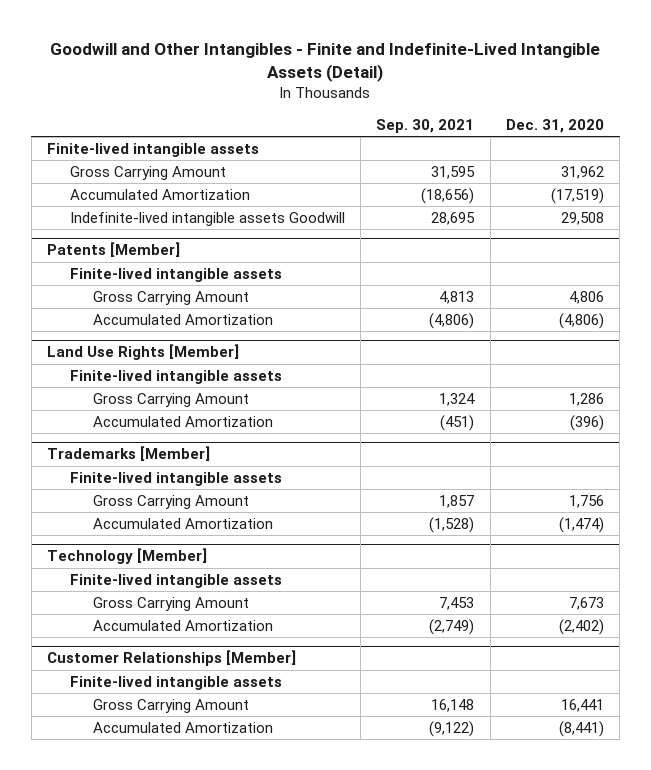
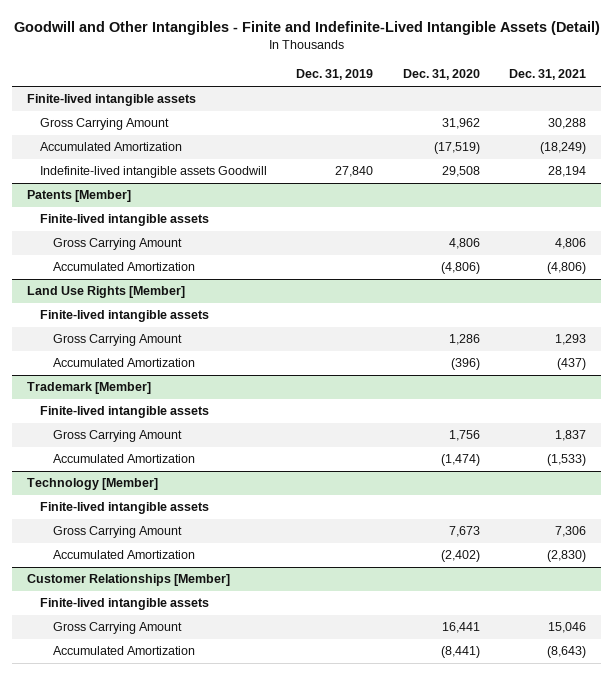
[376,118,475,133] Sep. 30, 2021 -> none
none -> [296,69,374,81] Dec. 31, 2019
none -> [508,69,586,81] Dec. 31, 2021
[47,446,211,462] Trademarks [Member] -> [27,382,152,395] Trademark [Member]

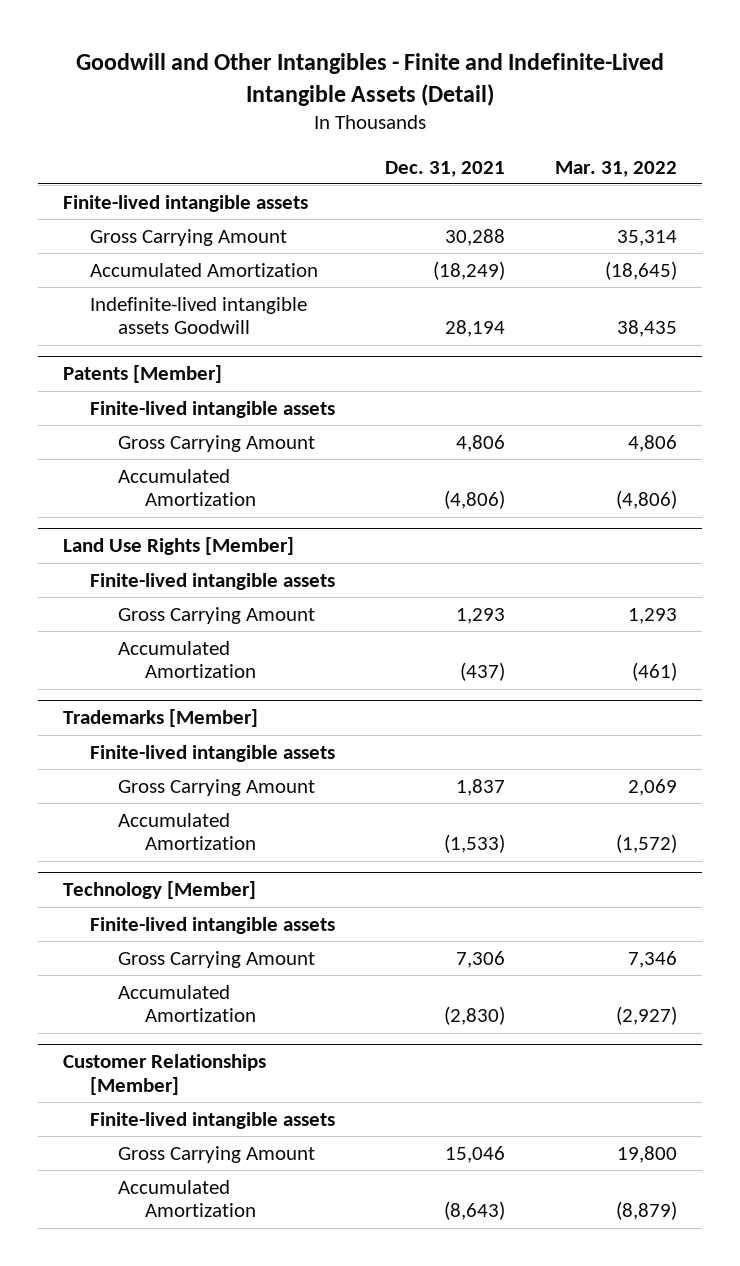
[296,69,374,81] Dec. 31, 2019 -> none
[402,69,480,81] Dec. 31, 2020 -> none
none -> [555,160,678,177] Mar. 31, 2022
[27,382,152,395] Trademark [Member] -> [63,709,259,728] Trademarks [Member]

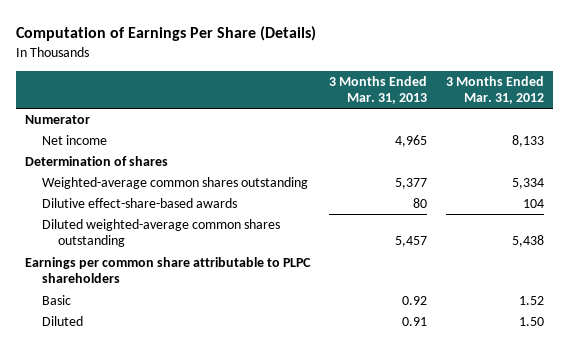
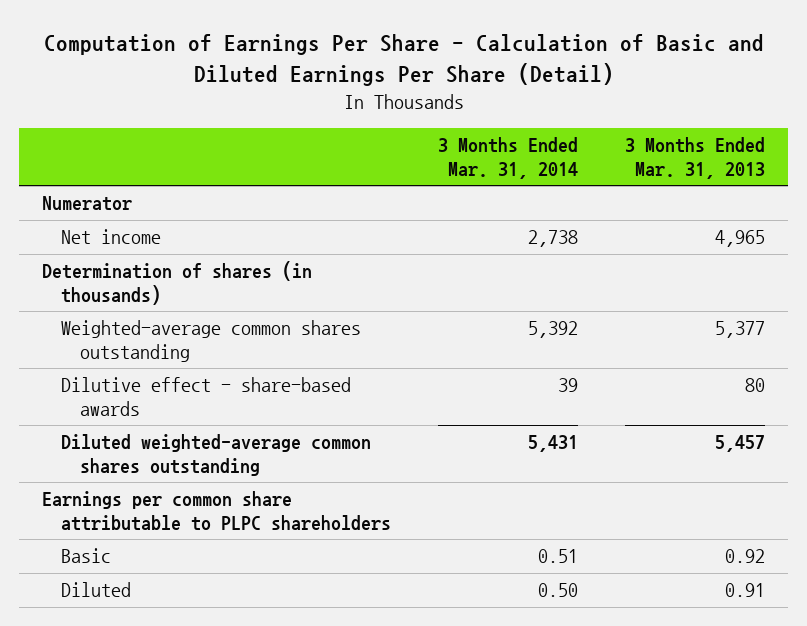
[16,25,317,41] Computation of Earnings Per Share (Details) -> [43,33,764,86] Computation of Earnings Per Share - Calculation of Basic and Diluted Earnings Per Share (Detail)
[445,75,544,105] 3 Months Ended Mar. 31, 2012 -> none
none -> [438,137,579,179] 3 Months Ended Mar. 31, 2014
[25,156,169,167] Determination of shares -> [42,261,313,305] Determination of shares (in thousands)
[41,198,237,209] Dilutive effect-share-based awards -> [61,377,352,416] Dilutive effect - share-based awards

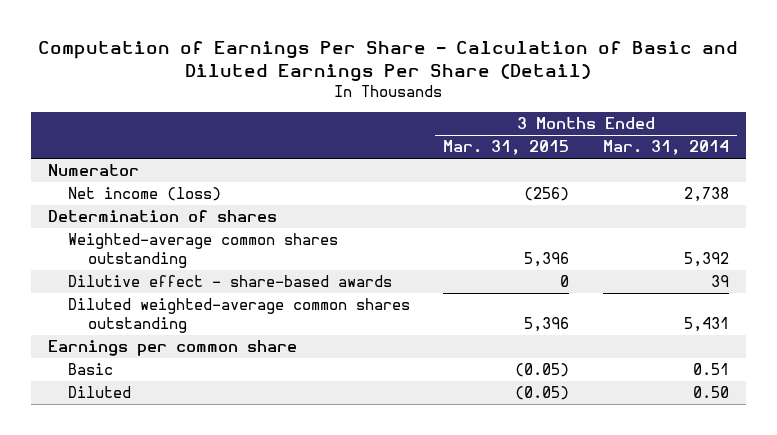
[624,137,765,179] 3 Months Ended Mar. 31, 2013 -> none
none -> [443,140,570,156] Mar. 31, 2015
[61,229,162,245] Net income -> [67,187,221,202] Net income (loss)
[42,261,313,305] Determination of shares (in thousands) -> [47,210,277,223] Determination of shares
[42,491,392,531] Earnings per common share attributable to PLPC shareholders -> [47,340,297,357] Earnings per common share

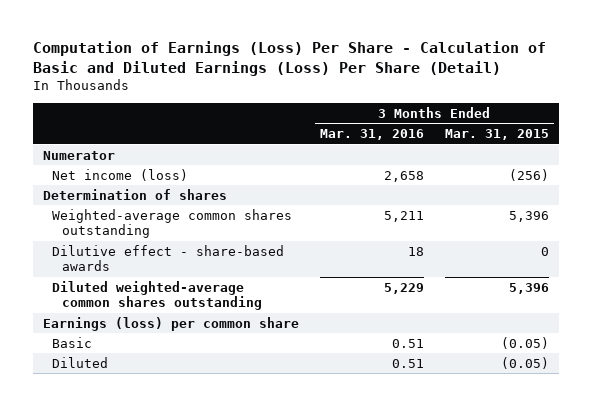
[38,40,739,83] Computation of Earnings Per Share - Calculation of Basic and Diluted Earnings Per Share (Detail) -> [32,40,546,76] Computation of Earnings (Loss) Per Share - Calculation of Basic and Diluted Earnings (Loss) Per Share (Detail)
[603,140,730,156] Mar. 31, 2014 -> none
none -> [319,129,424,141] Mar. 31, 2016
[47,340,297,357] Earnings per common share -> [43,316,300,331] Earnings (loss) per common share

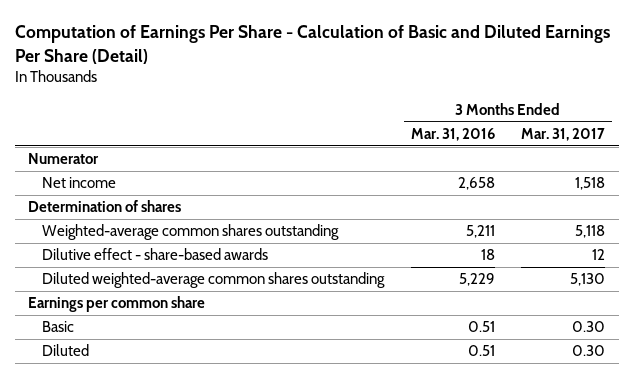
[32,40,546,76] Computation of Earnings (Loss) Per Share - Calculation of Basic and Diluted Earnings (Loss) Per Share (Detail) -> [14,25,610,64] Computation of Earnings Per Share - Calculation of Basic and Diluted Earnings Per Share (Detail)
[444,129,549,141] Mar. 31, 2015 -> none
none -> [521,127,606,141] Mar. 31, 2017
[52,168,189,181] Net income (loss) -> [41,177,116,189] Net income
[43,316,300,331] Earnings (loss) per common share -> [28,296,206,313] Earnings per common share

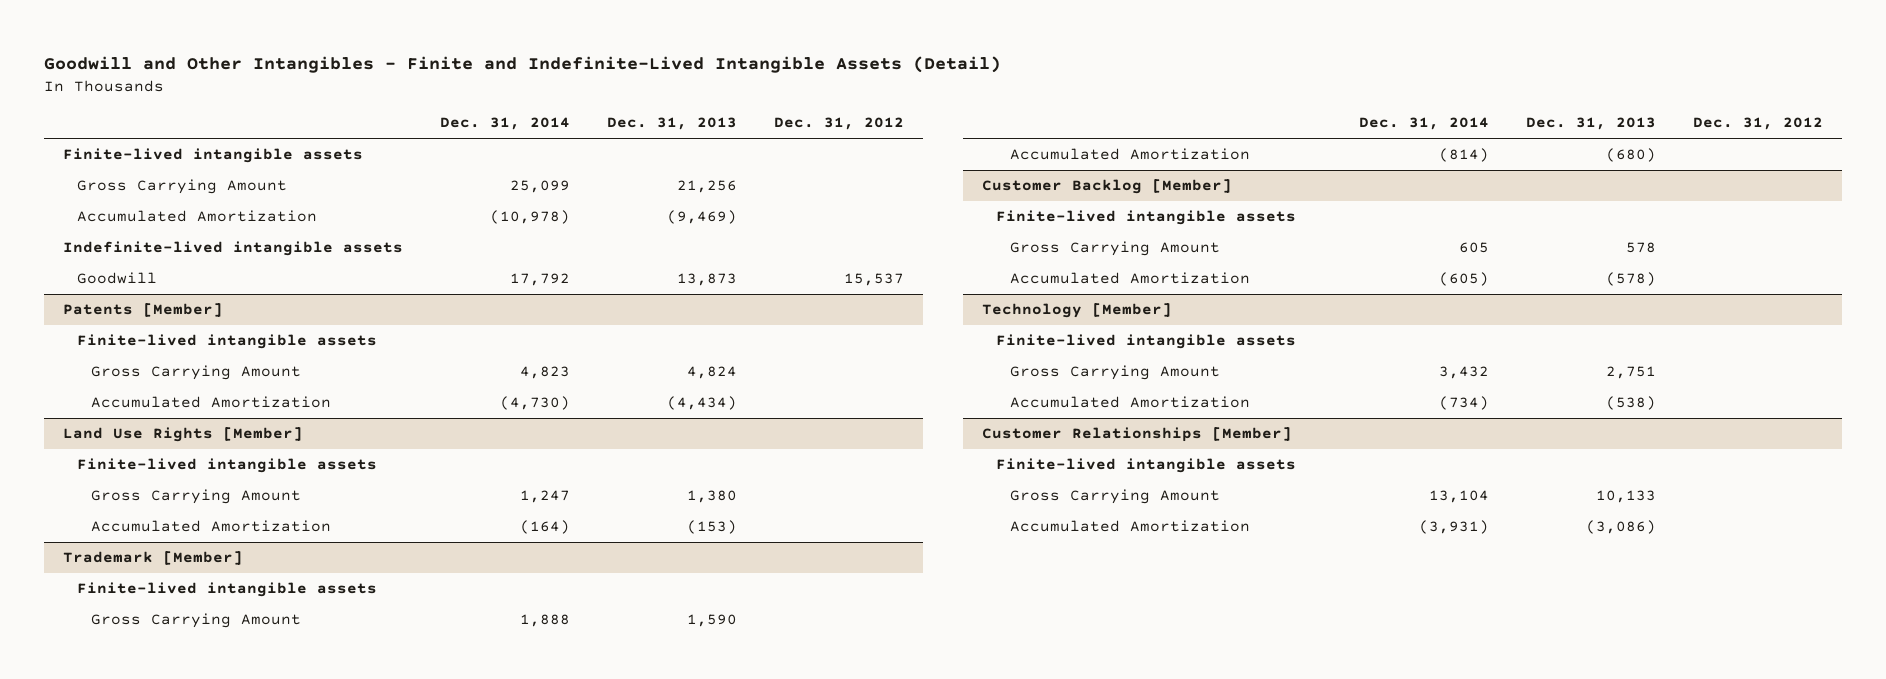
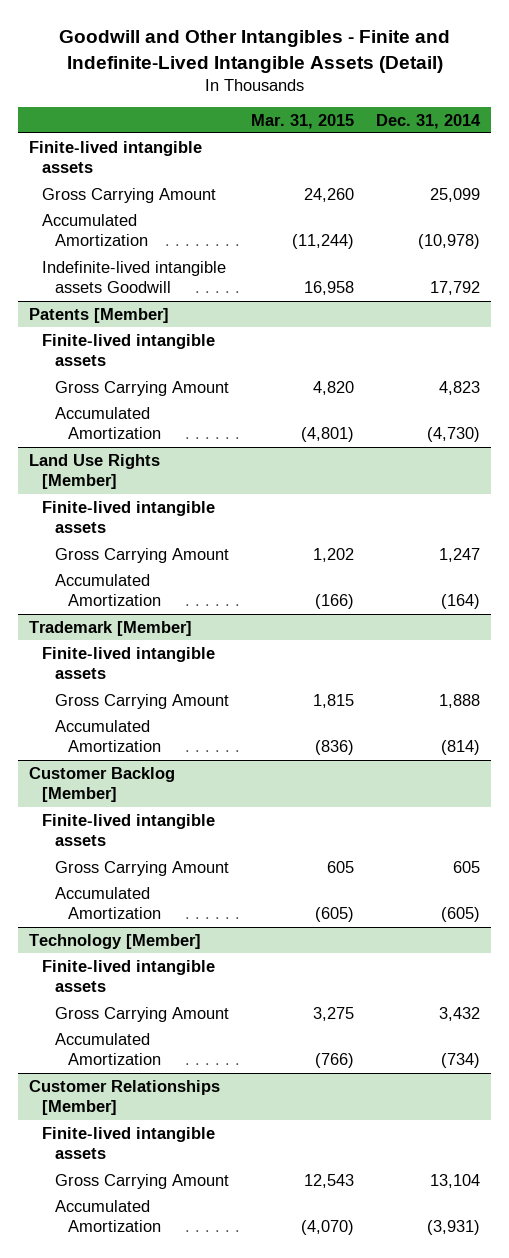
[606,117,737,131] Dec. 31, 2013 -> none
[774,117,905,131] Dec. 31, 2012 -> none
none -> [250,113,354,129] Mar. 31, 2015
[62,241,403,257] Indefinite-lived intangible assets -> none
[76,272,157,285] Goodwill -> [41,260,226,294] Indefinite-lived intangible assets Goodwill

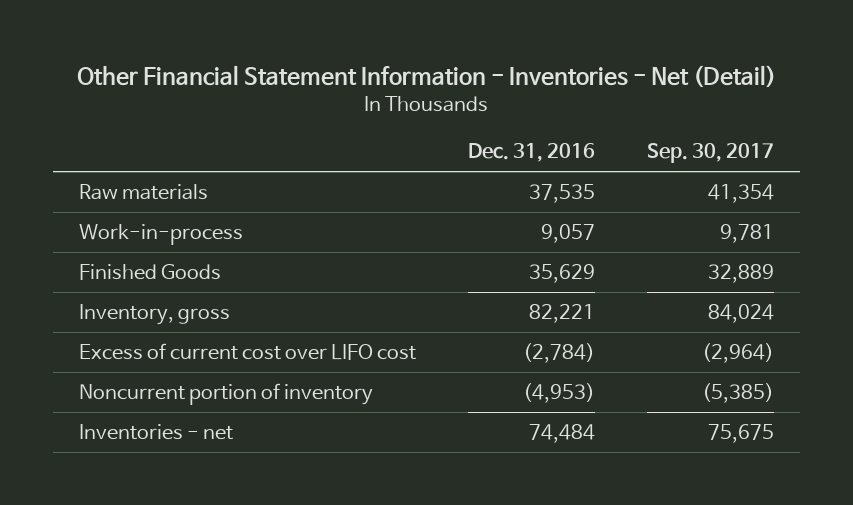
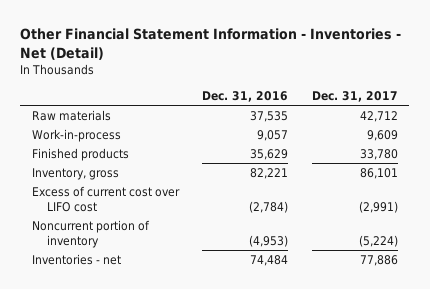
[647,143,775,164] Sep. 30, 2017 -> none
none -> [311,91,398,103] Dec. 31, 2017
[78,264,221,281] Finished Goods -> [31,148,129,162] Finished products

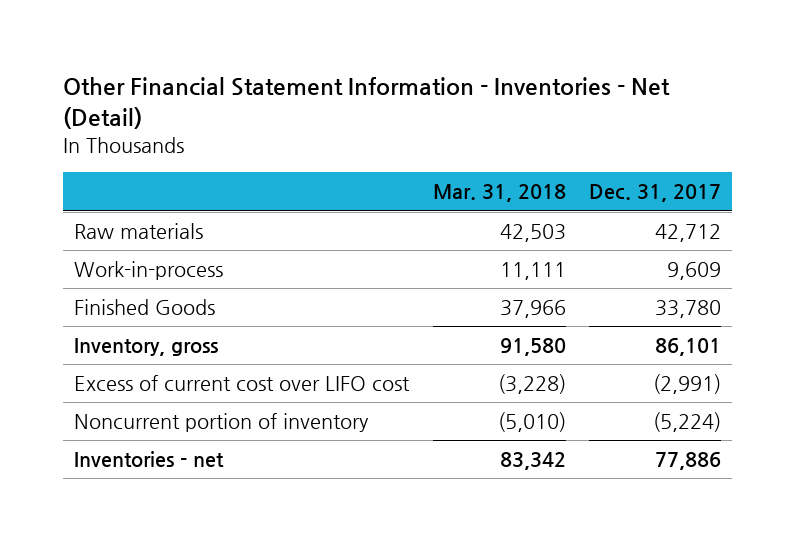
[202,91,289,103] Dec. 31, 2016 -> none
none -> [432,184,566,203] Mar. 31, 2018
[31,148,129,162] Finished products -> [74,299,216,316] Finished Goods

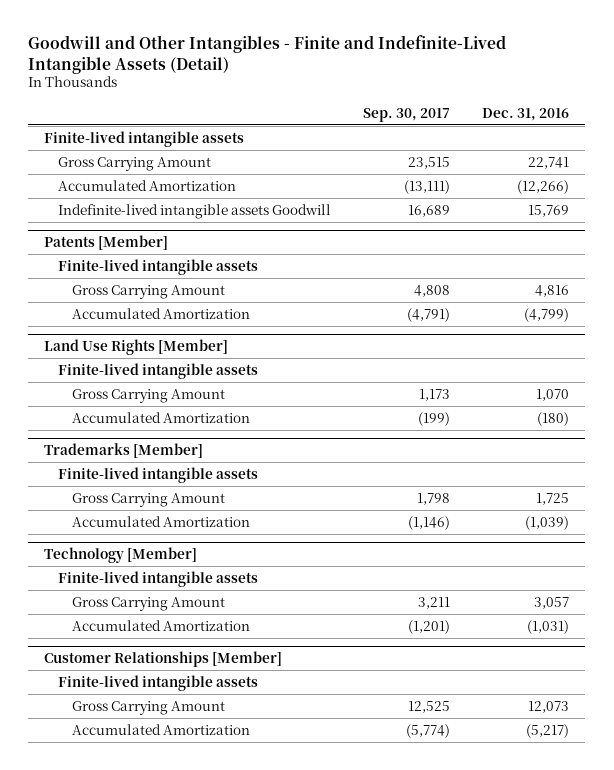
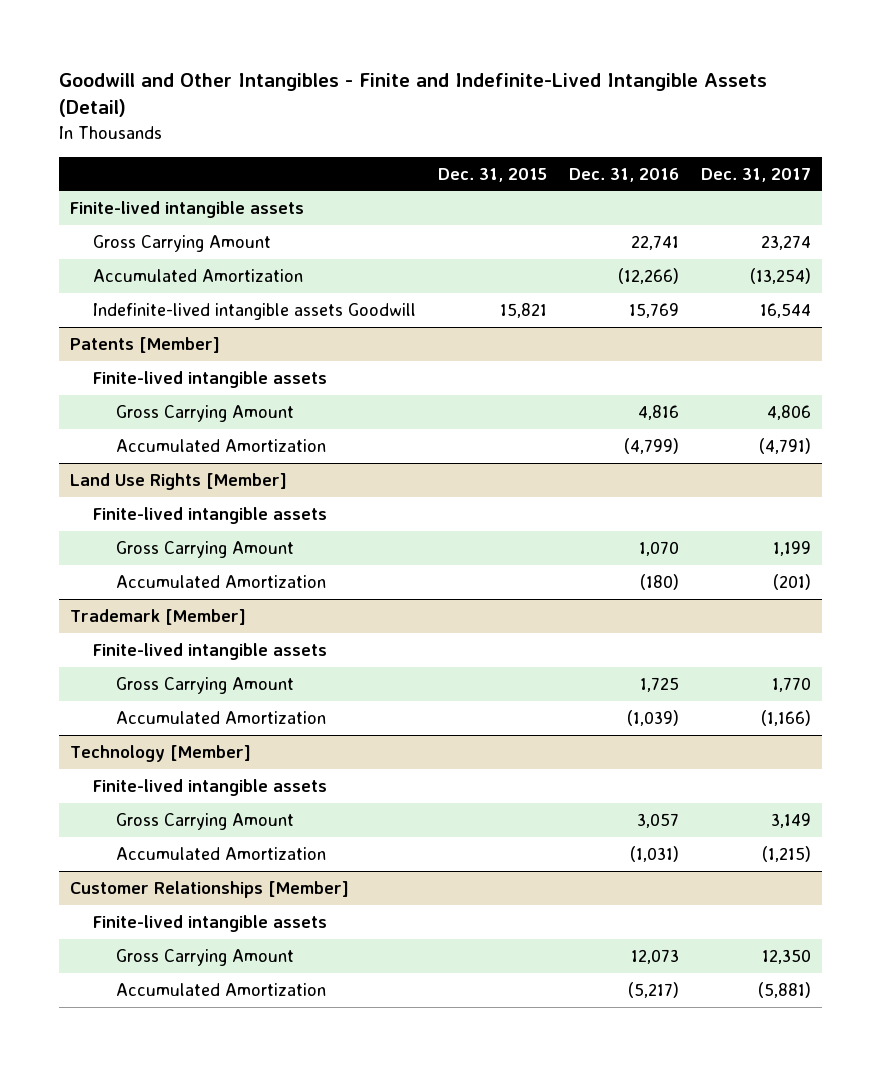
[363,107,451,122] Sep. 30, 2017 -> none
none -> [437,167,547,182] Dec. 31, 2015
none -> [700,167,811,182] Dec. 31, 2017
[44,443,204,459] Trademarks [Member] -> [69,609,246,626] Trademark [Member]

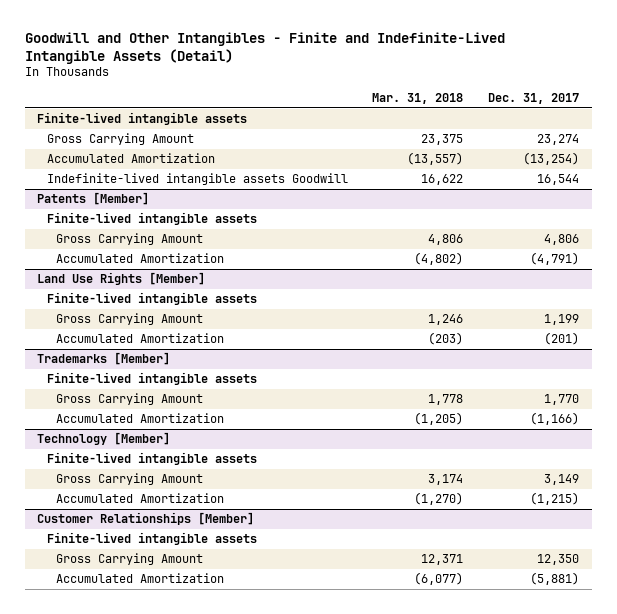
[437,167,547,182] Dec. 31, 2015 -> none
[568,167,679,182] Dec. 31, 2016 -> none
none -> [372,92,464,104] Mar. 31, 2018
[69,609,246,626] Trademark [Member] -> [37,352,171,366] Trademarks [Member]

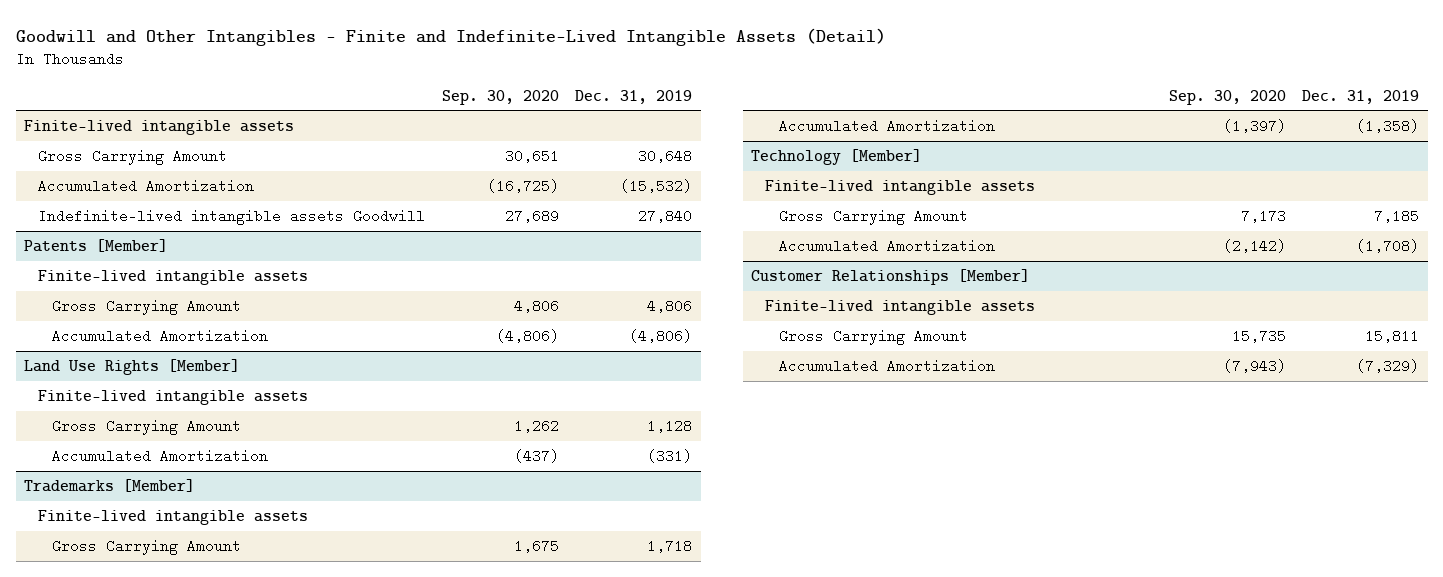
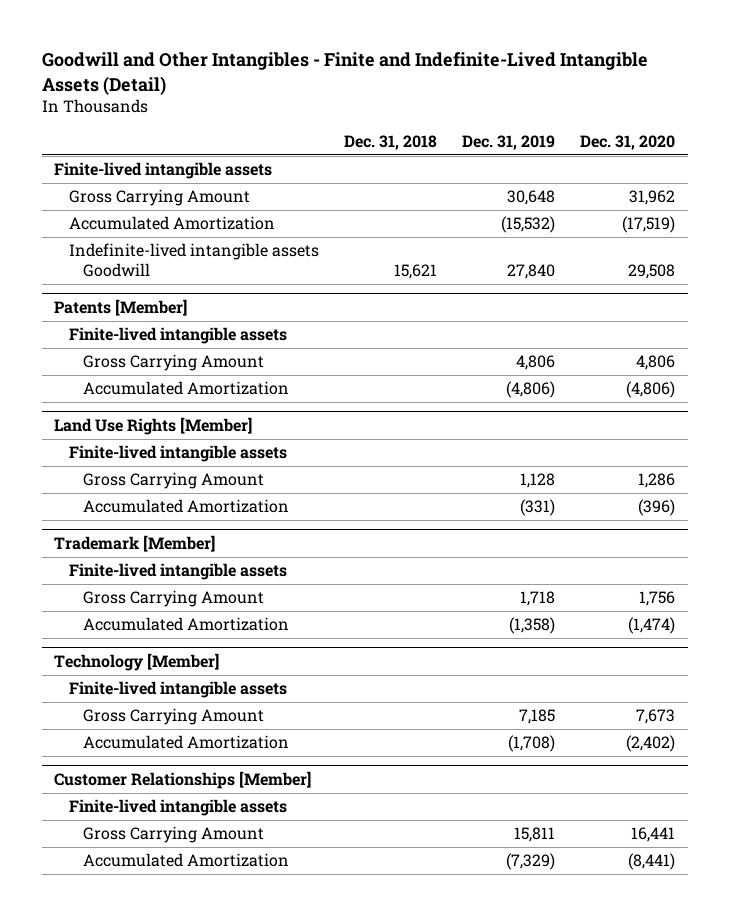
[441,89,559,105] Sep. 30, 2020 -> none
none -> [344,135,438,151] Dec. 31, 2018
none -> [580,135,676,151] Dec. 31, 2020
[24,478,196,492] Trademarks [Member] -> [54,535,216,553] Trademark [Member]

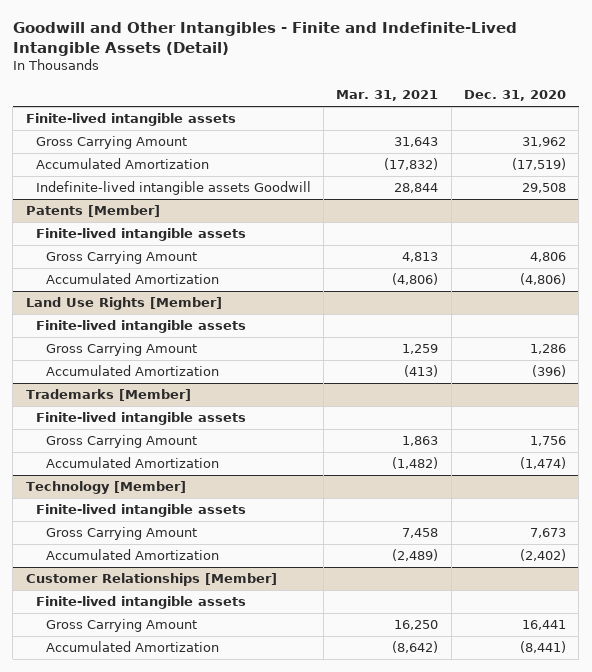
[344,135,438,151] Dec. 31, 2018 -> none
[462,135,556,151] Dec. 31, 2019 -> none
none -> [336,90,439,102] Mar. 31, 2021
[54,535,216,553] Trademark [Member] -> [25,389,191,402] Trademarks [Member]

